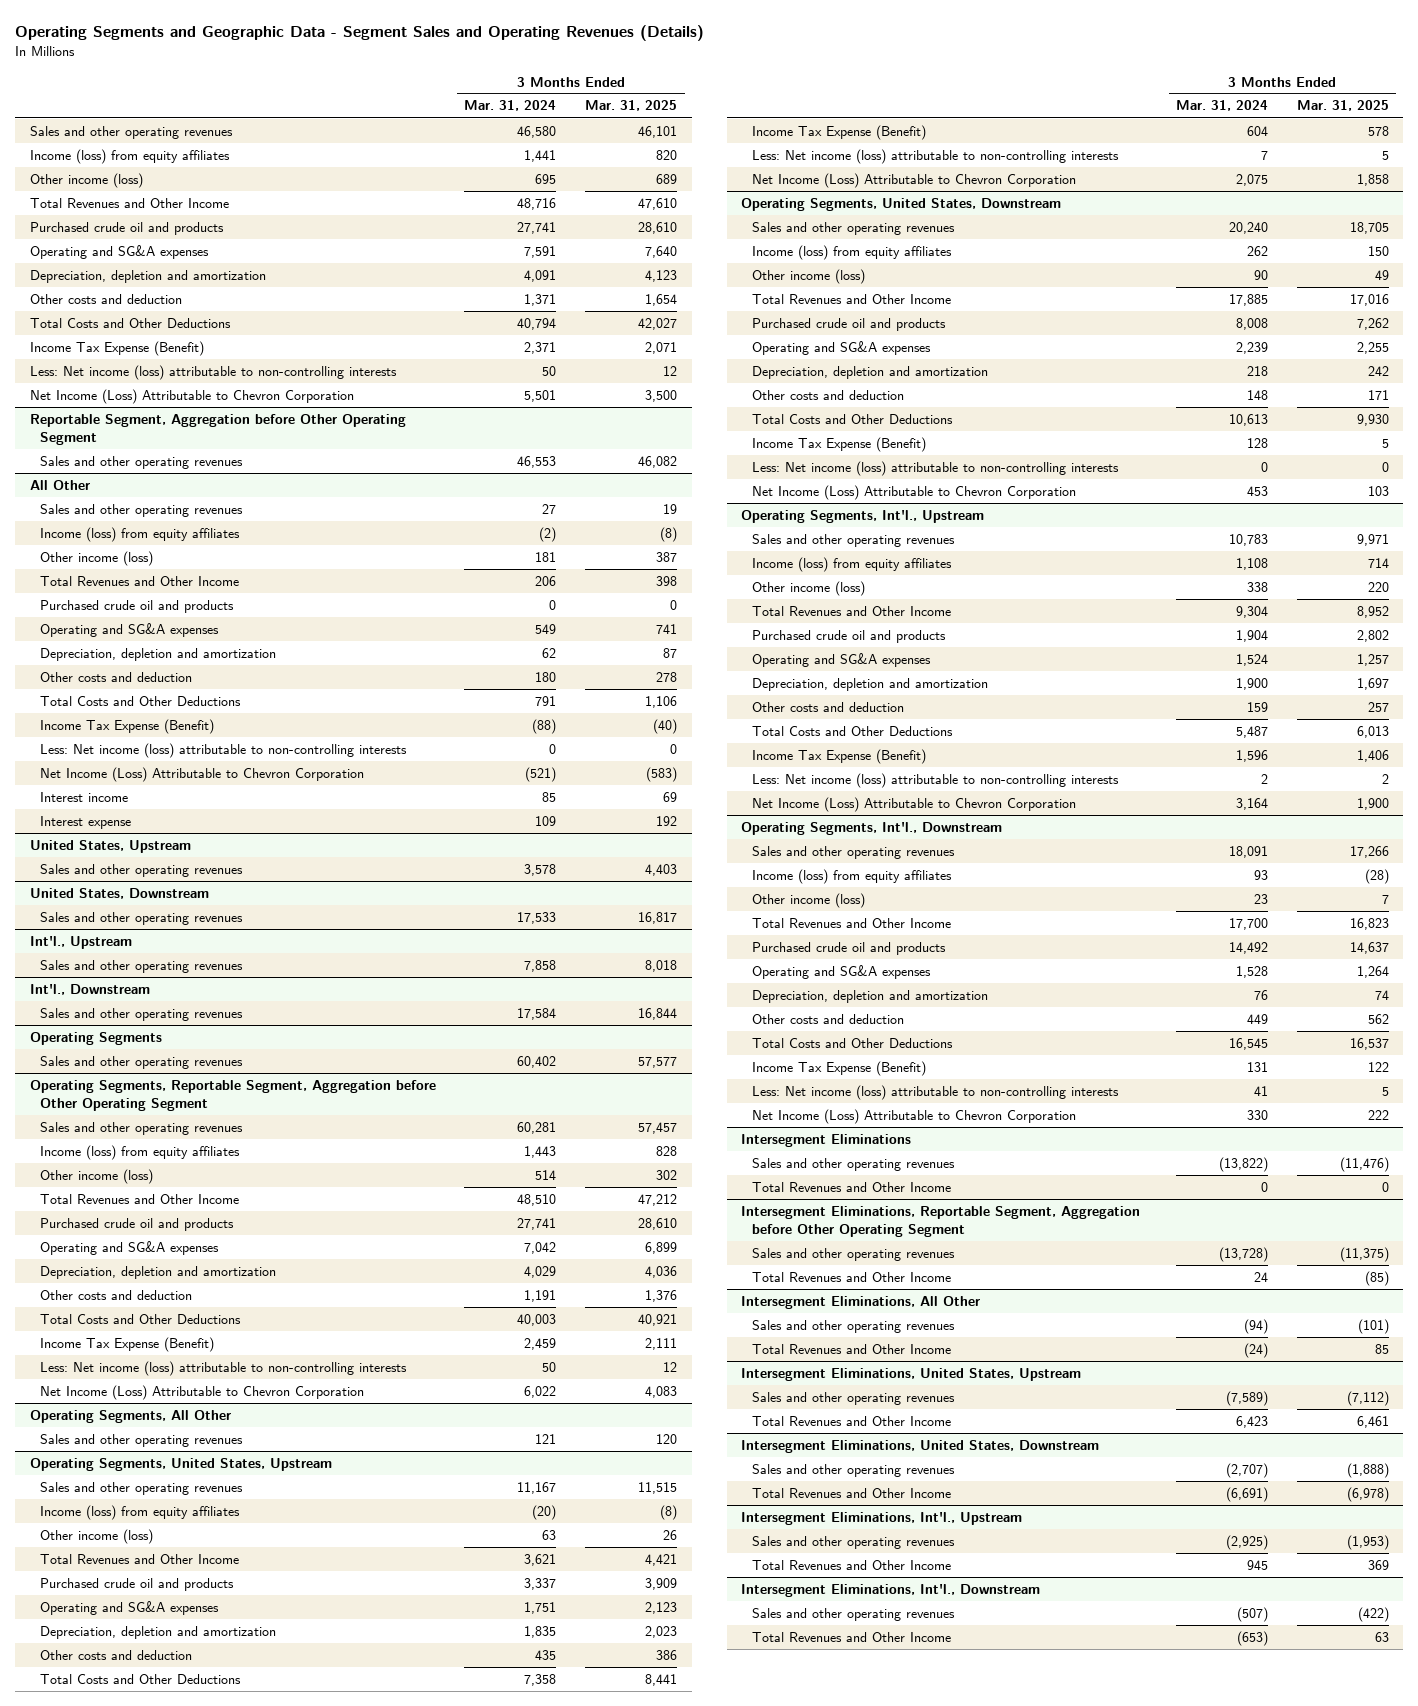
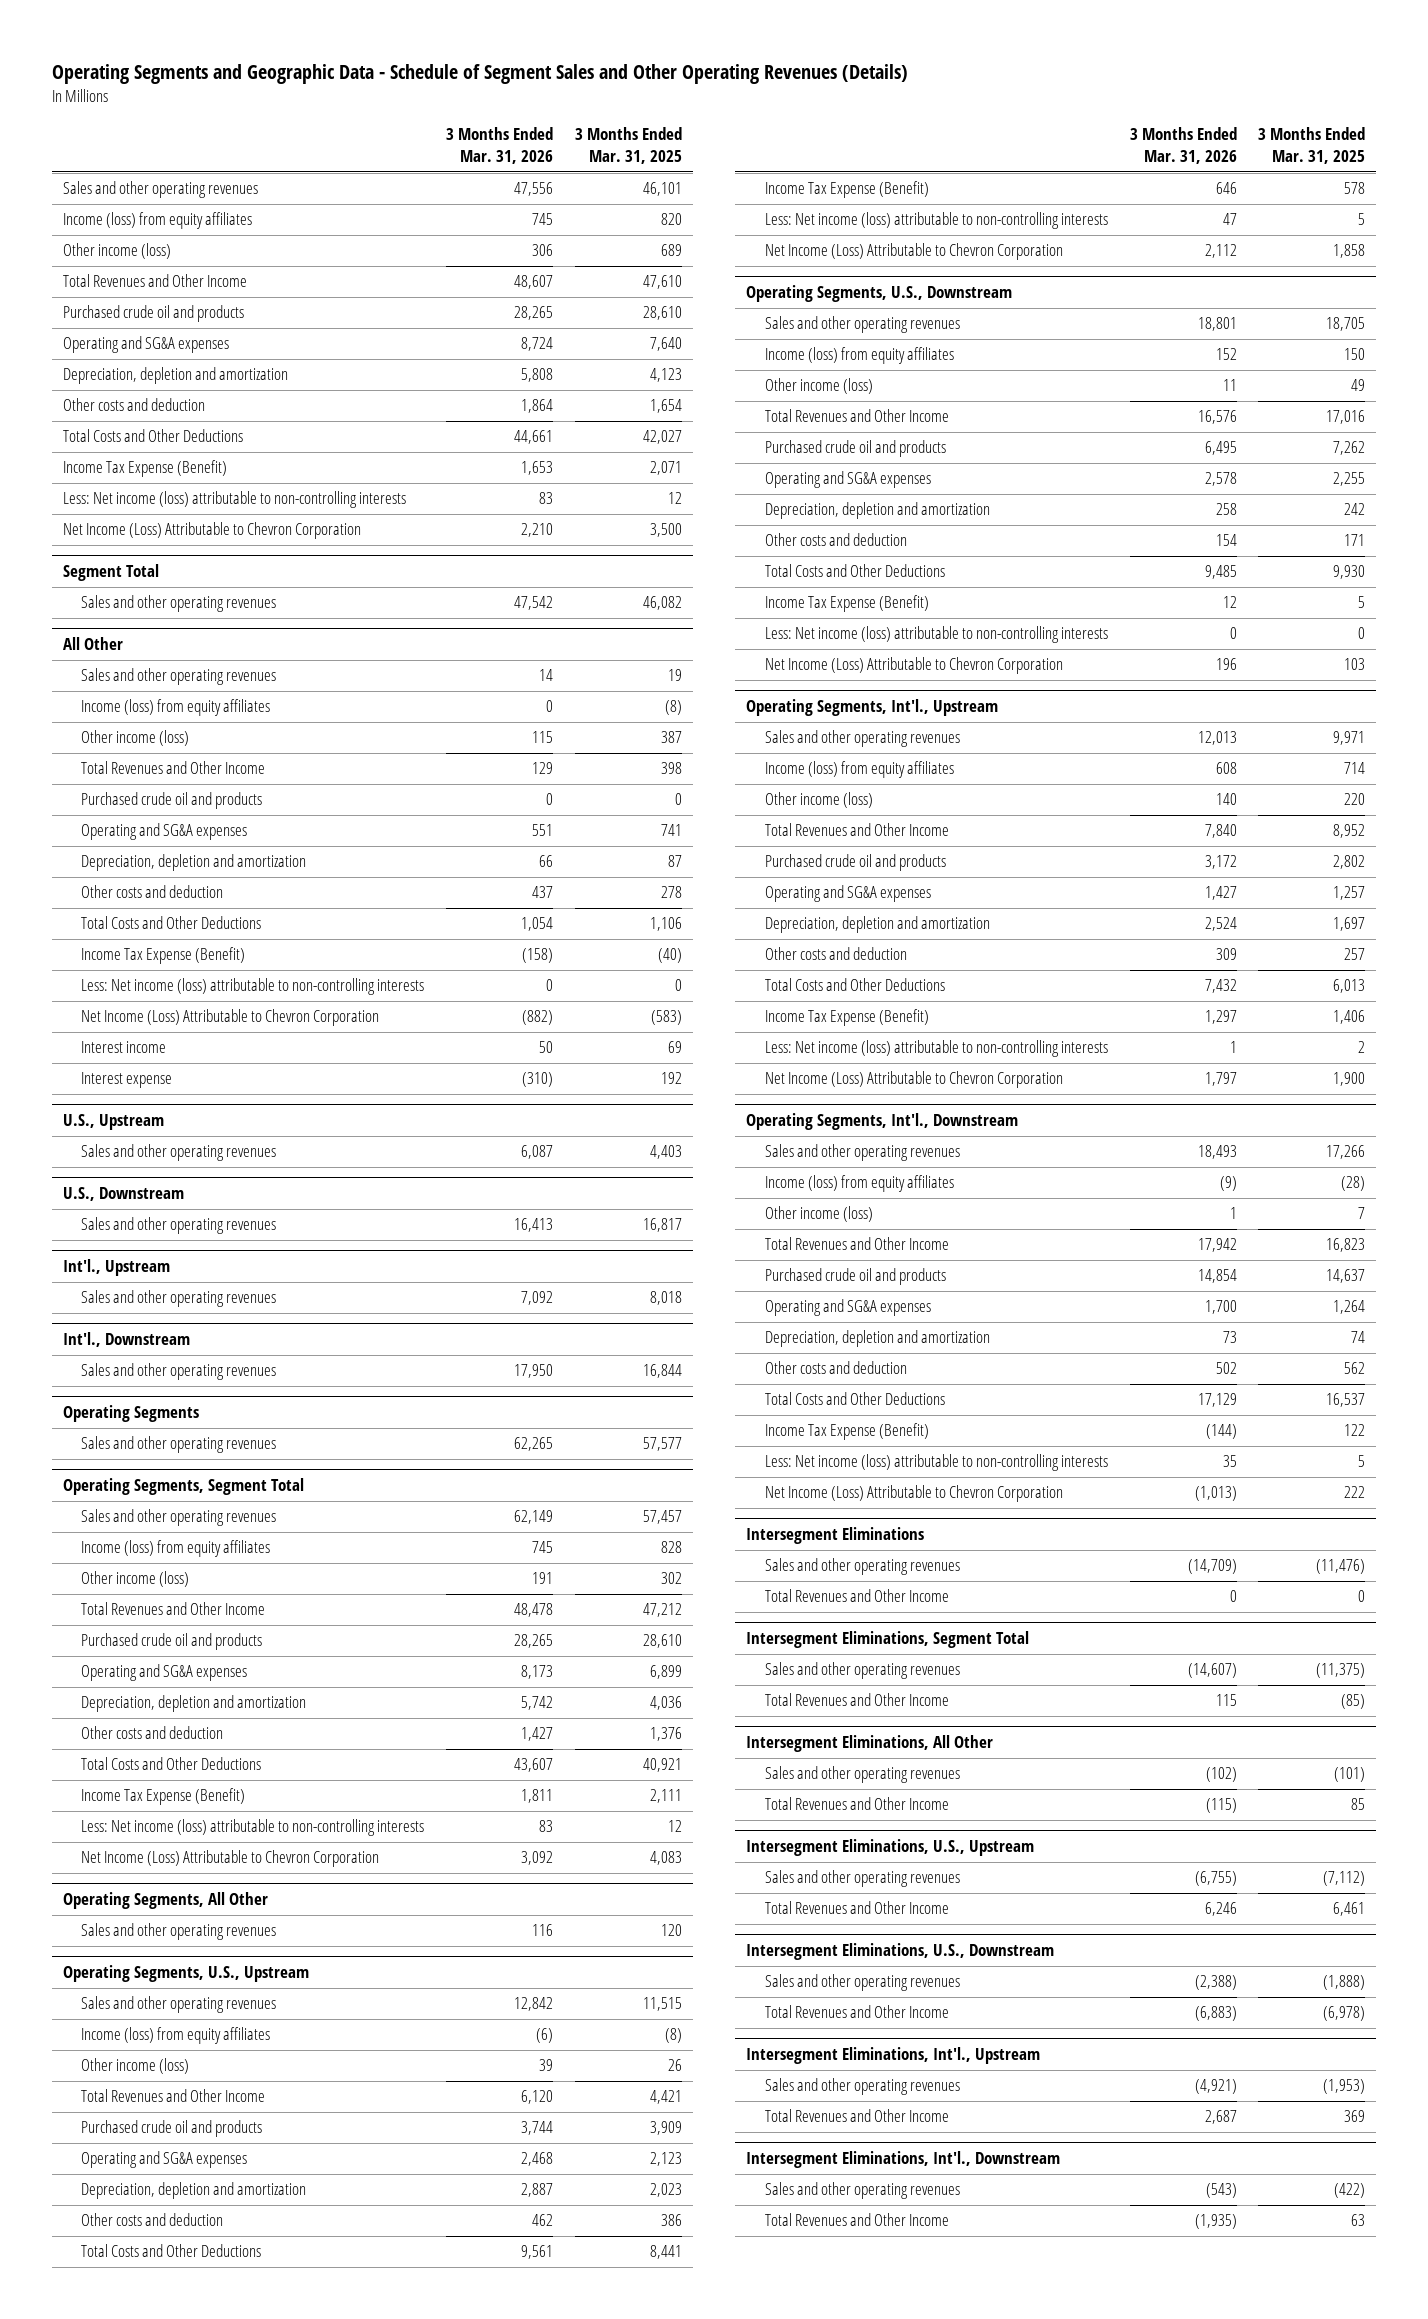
[15,24,705,41] Operating Segments and Geographic Data - Segment Sales and Operating Revenues (Details) -> [51,63,908,84] Operating Segments and Geographic Data - Schedule of Segment Sales and Other Operating Revenues (Details)
[464,100,557,112] Mar. 31, 2024 -> none
none -> [446,127,554,165] 3 Months Ended Mar. 31, 2026
[29,413,406,445] Reportable Segment, Aggregation before Other Operating Segment -> [62,564,159,582] Segment Total
[29,839,191,853] United States, Upstream -> none
none -> [62,1114,164,1131] U.S., Upstream
[29,887,209,899] United States, Downstream -> none
none -> [62,1187,184,1202] U.S., Downstream
[29,1079,436,1111] Operating Segments, Reportable Segment, Aggregation before Other Operating Segment -> none
none -> [62,1478,304,1496] Operating Segments, Segment Total
[29,1457,332,1471] Operating Segments, United States, Upstream -> none
none -> [62,1965,309,1983] Operating Segments, U.S., Upstream
[741,197,1062,211] Operating Segments, United States, Downstream -> none
none -> [746,285,1013,303] Operating Segments, U.S., Downstream
[741,1205,1141,1237] Intersegment Eliminations, Reportable Segment, Aggregation before Other Operating Segment -> none
none -> [746,1631,1030,1649] Intersegment Eliminations, Segment Total
[741,1367,1082,1381] Intersegment Eliminations, United States, Upstream -> none
none -> [746,1839,1035,1857] Intersegment Eliminations, U.S., Upstream
[741,1439,1100,1453] Intersegment Eliminations, United States, Downstream -> none
none -> [746,1943,1055,1961] Intersegment Eliminations, U.S., Downstream

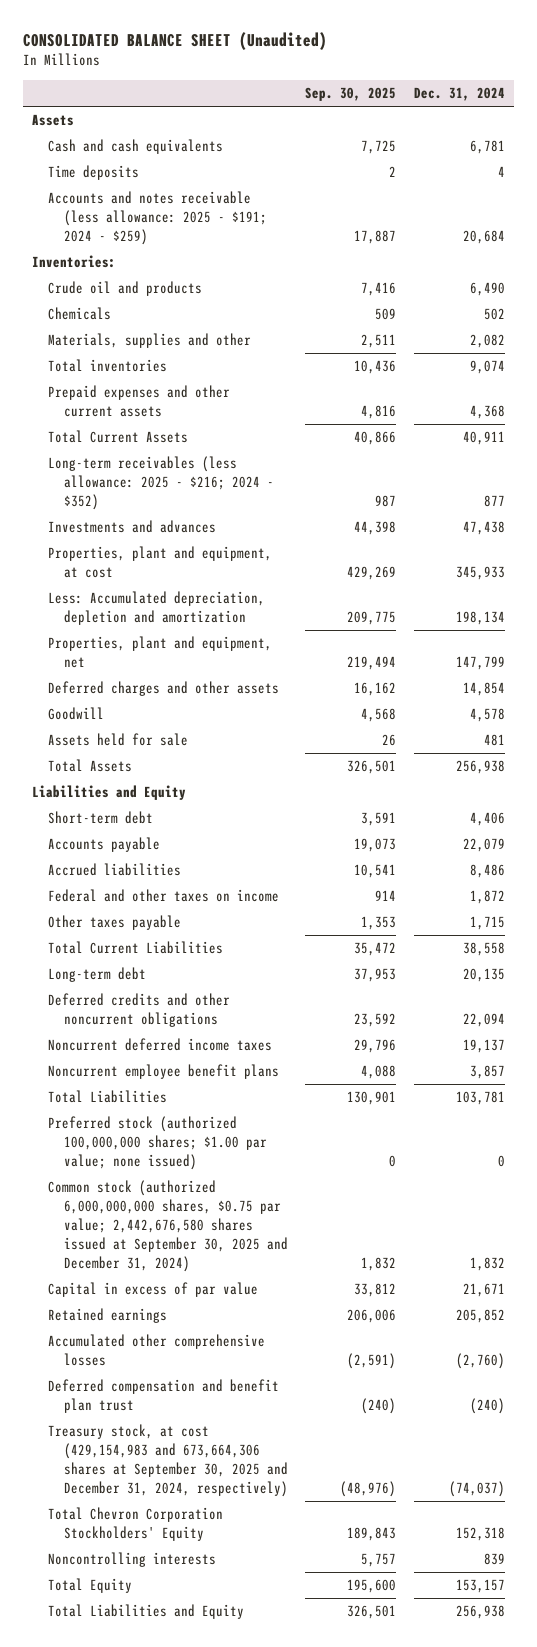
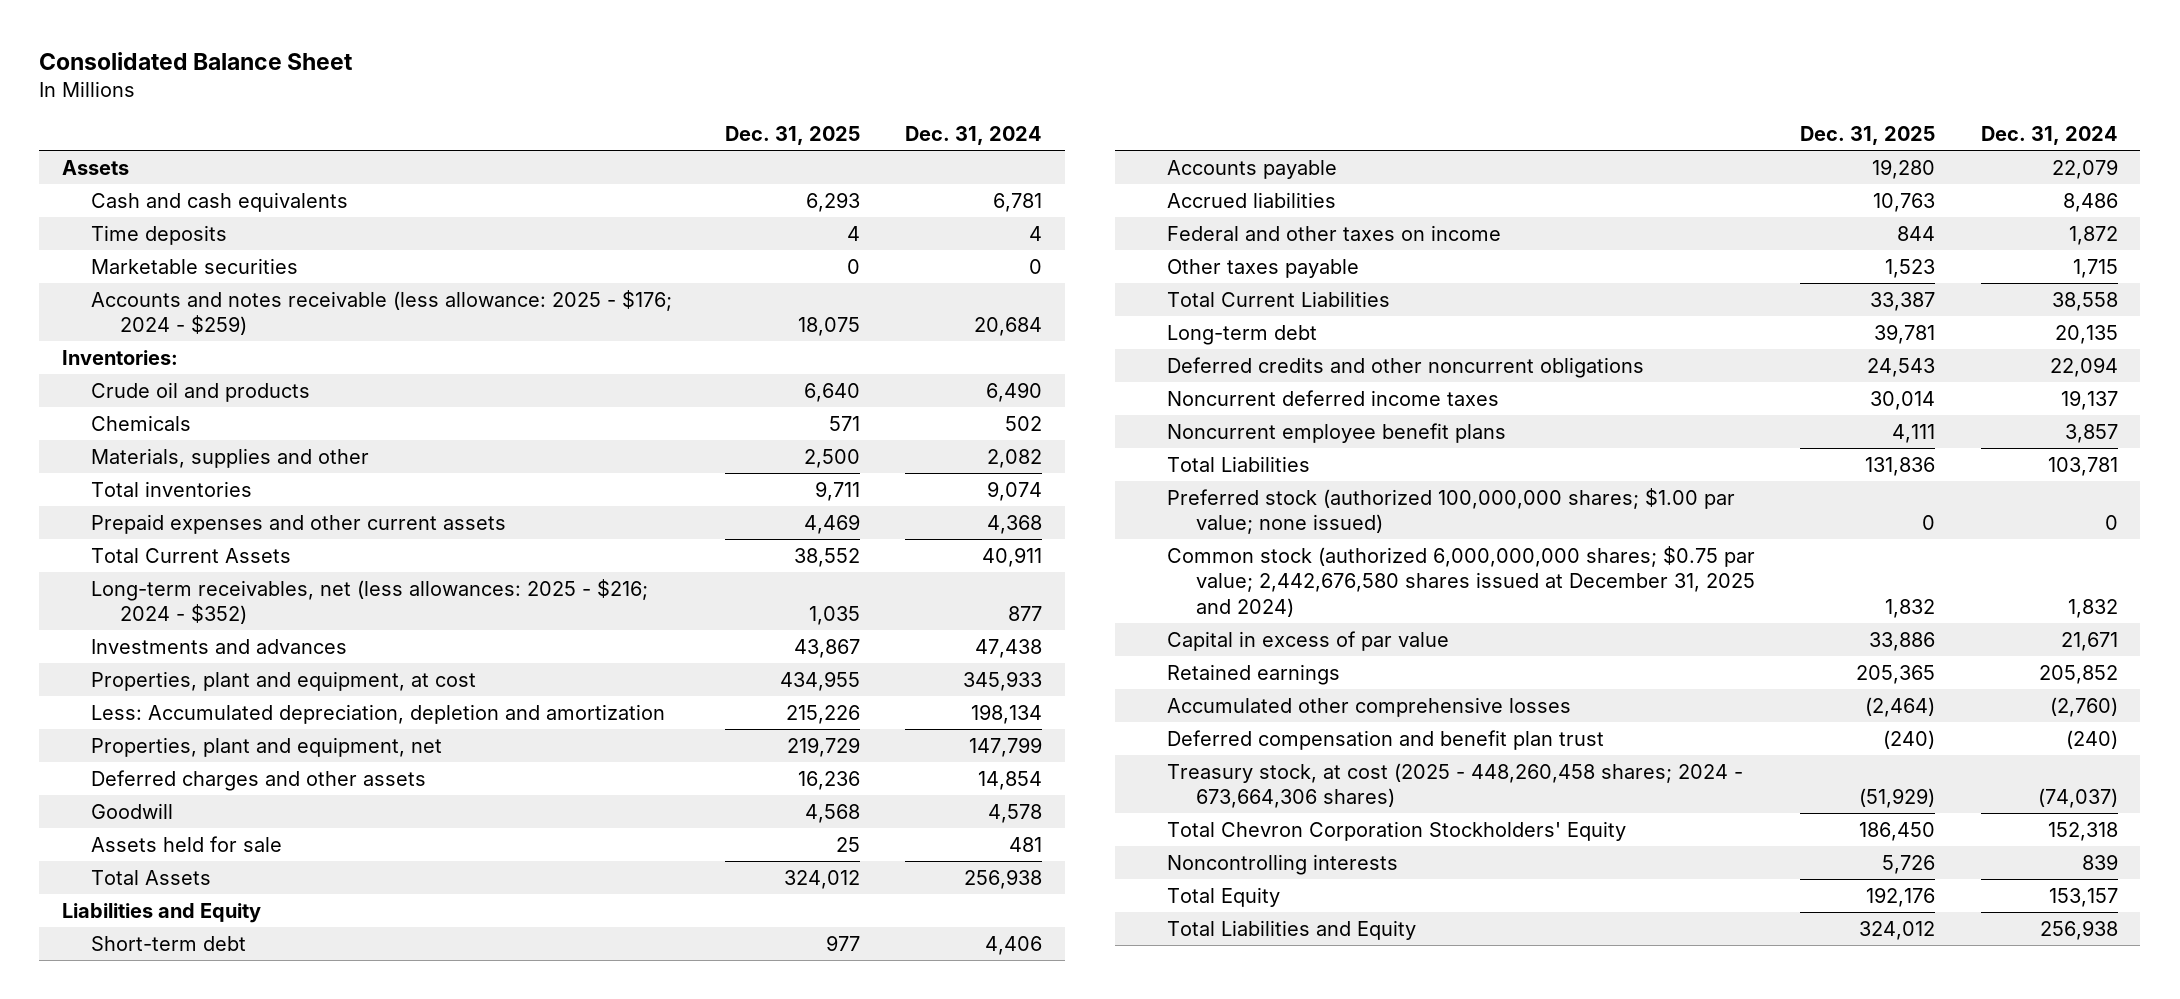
[22,31,327,50] CONSOLIDATED BALANCE SHEET (Unaudited) -> [39,52,354,71] Consolidated Balance Sheet
[305,87,397,102] Sep. 30, 2025 -> none
none -> [724,125,860,145] Dec. 31, 2025
none -> [90,257,298,274] Marketable securities
[47,191,267,246] Accounts and notes receivable (less allowance: 2025 - $191; 2024 - $259) -> [90,289,672,336] Accounts and notes receivable (less allowance: 2025 - $176; 2024 - $259)
[47,456,274,511] Long-term receivables (less allowance: 2025 - $216; 2024 - $352) -> [90,578,648,625] Long-term receivables, net (less allowances: 2025 - $216; 2024 - $352)
[47,1180,288,1273] Common stock (authorized 6,000,000,000 shares, $0.75 par value; 2,442,676,580 shares issued at September 30, 2025 and December 31, 2024) -> [1166,545,1755,617] Common stock (authorized 6,000,000,000 shares; $0.75 par value; 2,442,676,580 shares issued at December 31, 2025 and 2024)
[47,1424,288,1498] Treasury stock, at cost (429,154,983 and 673,664,306 shares at September 30, 2025 and December 31, 2024, respectively) -> [1166,762,1743,809] Treasury stock, at cost (2025 - 448,260,458 shares; 2024 - 673,664,306 shares)

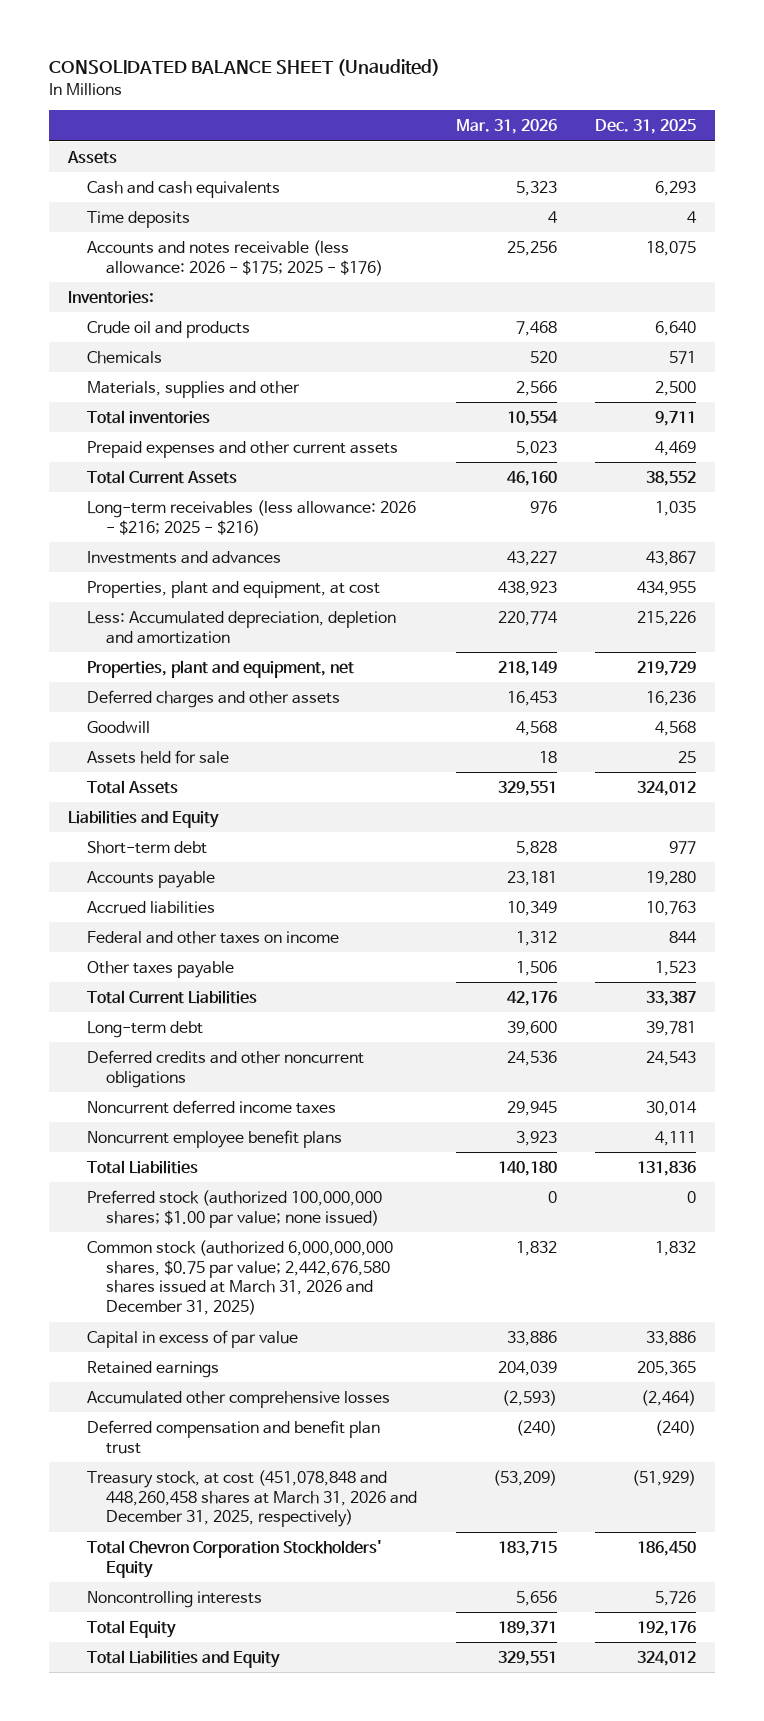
[39,52,354,71] Consolidated Balance Sheet -> [48,59,440,77] CONSOLIDATED BALANCE SHEET (Unaudited)
[905,125,1043,145] Dec. 31, 2024 -> none
none -> [455,119,557,135] Mar. 31, 2026
[90,257,298,274] Marketable securities -> none
[90,289,672,336] Accounts and notes receivable (less allowance: 2025 - $176; 2024 - $259) -> [87,239,384,276] Accounts and notes receivable (less allowance: 2026 - $175; 2025 - $176)
[90,578,648,625] Long-term receivables, net (less allowances: 2025 - $216; 2024 - $352) -> [87,499,417,536] Long-term receivables (less allowance: 2026 - $216; 2025 - $216)
[1166,545,1755,617] Common stock (authorized 6,000,000,000 shares; $0.75 par value; 2,442,676,580 shares issued at December 31, 2025 and 2024) -> [87,1239,394,1316] Common stock (authorized 6,000,000,000 shares, $0.75 par value; 2,442,676,580 shares issued at March 31, 2026 and December 31, 2025)
[1166,762,1743,809] Treasury stock, at cost (2025 - 448,260,458 shares; 2024 - 673,664,306 shares) -> [87,1469,418,1528] Treasury stock, at cost (451,078,848 and 448,260,458 shares at March 31, 2026 and December 31, 2025, respectively)

